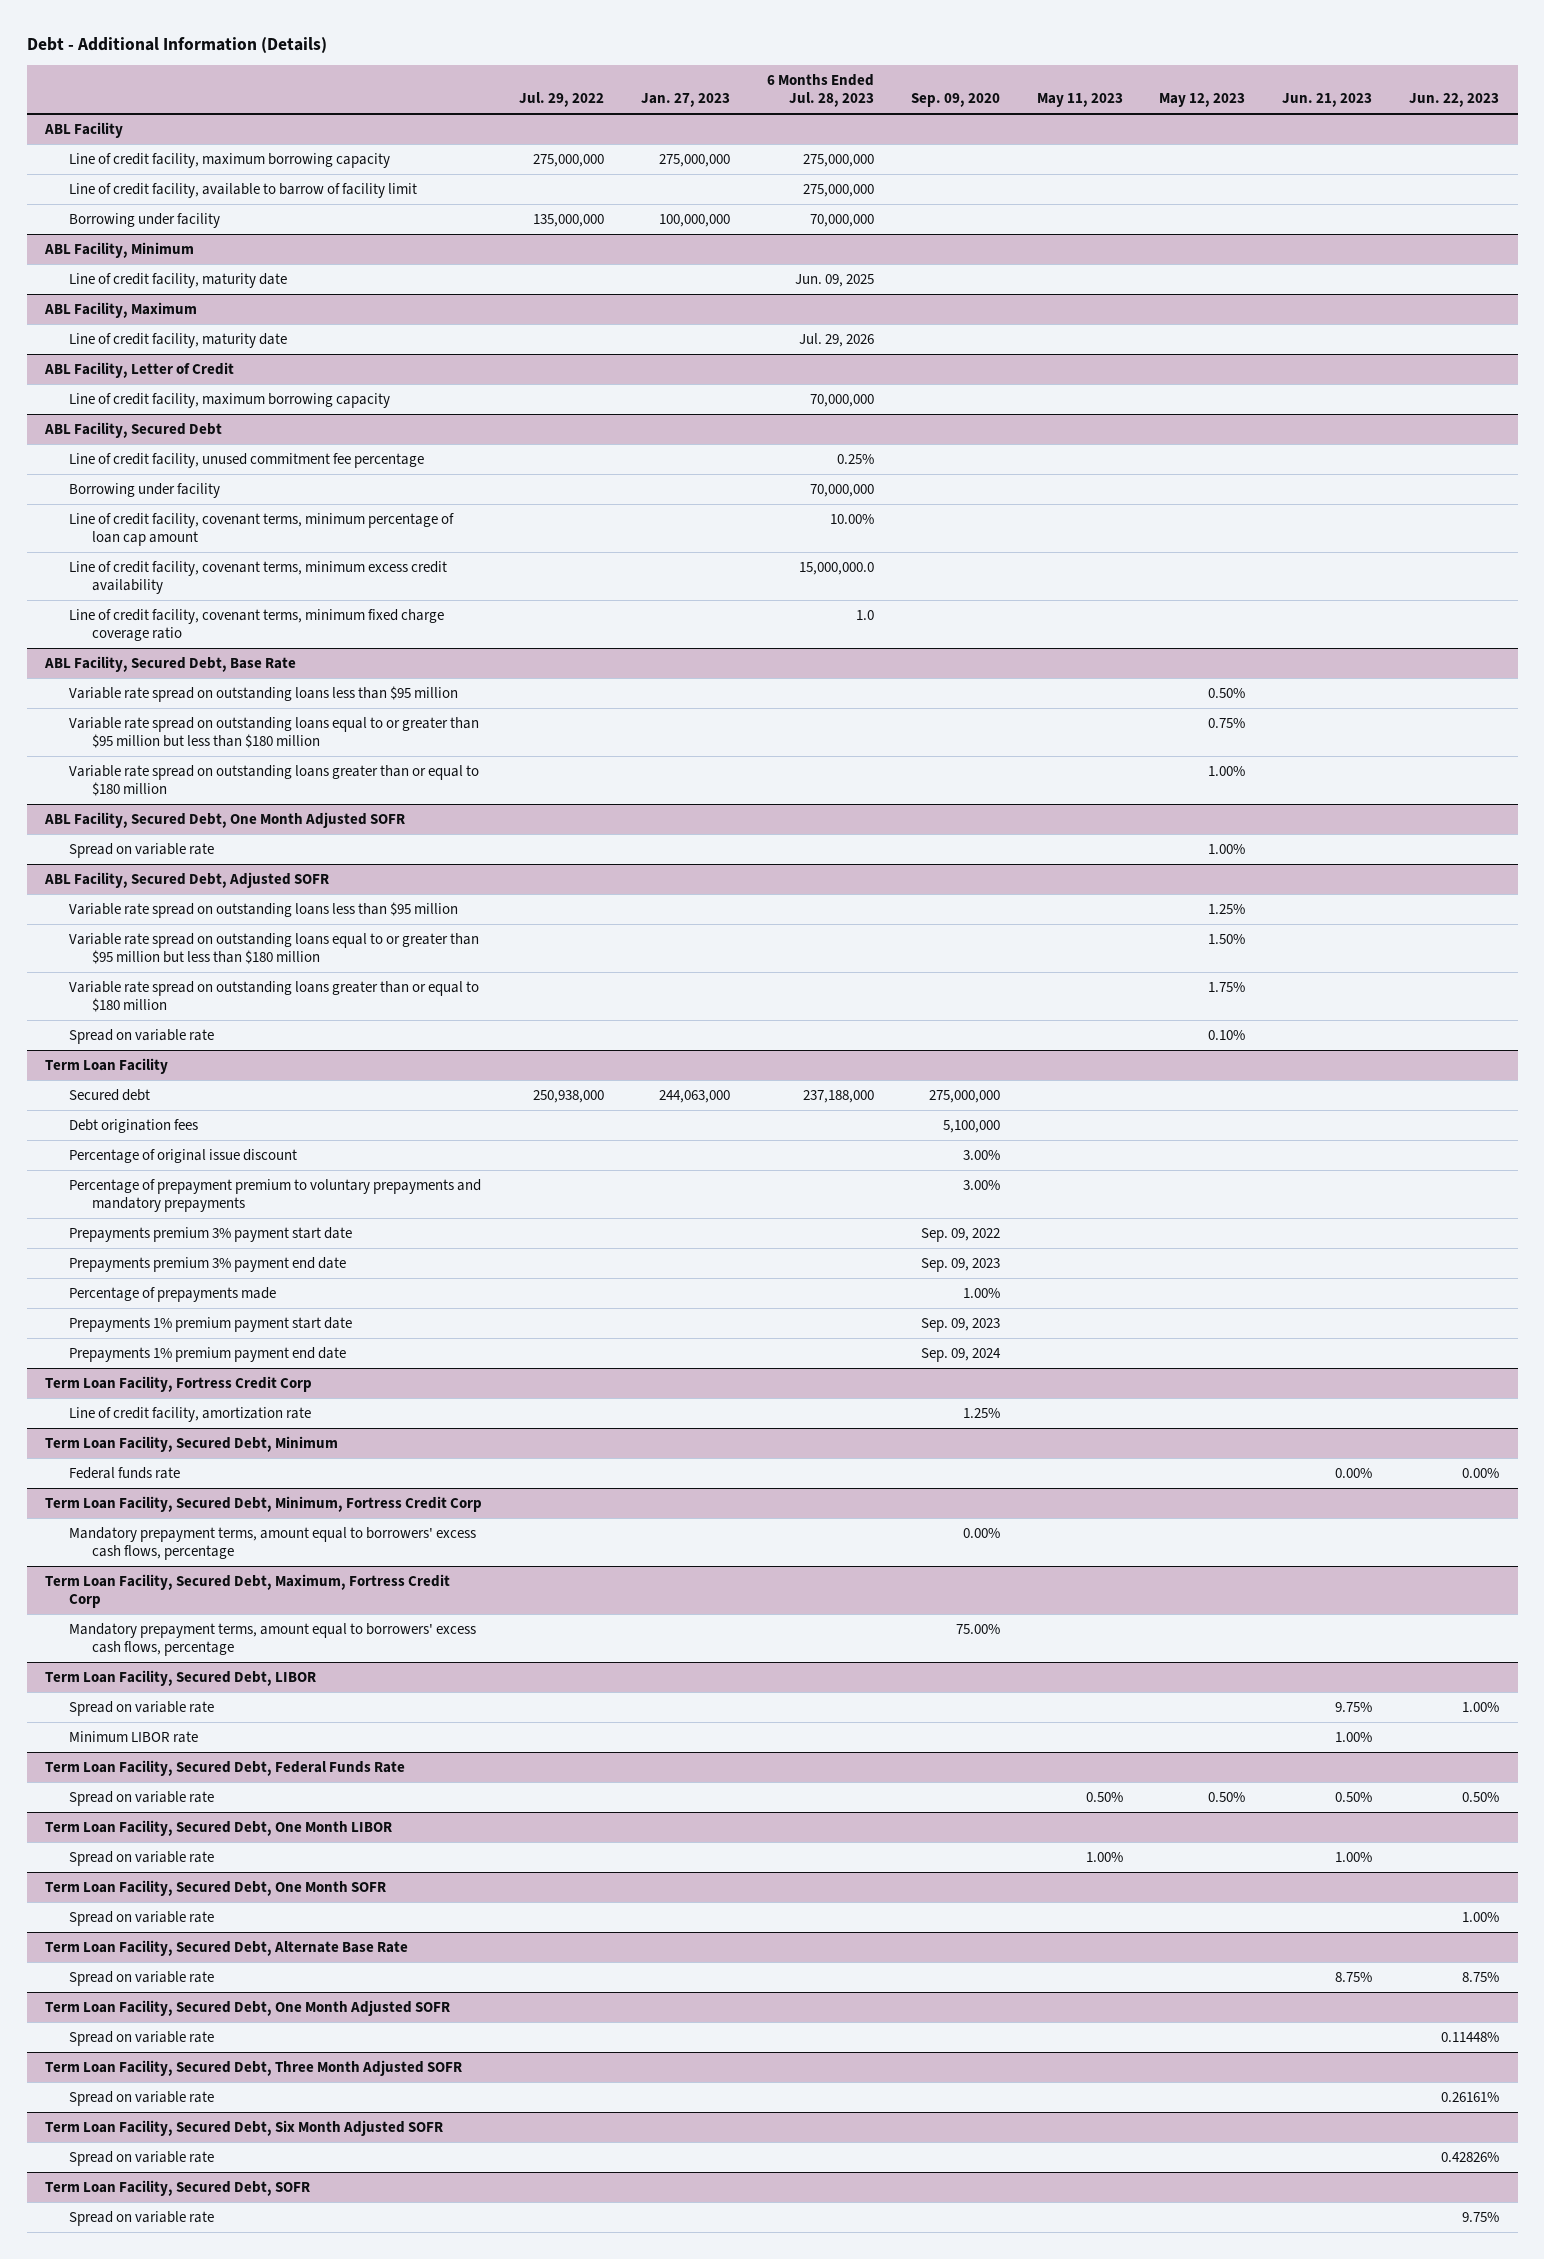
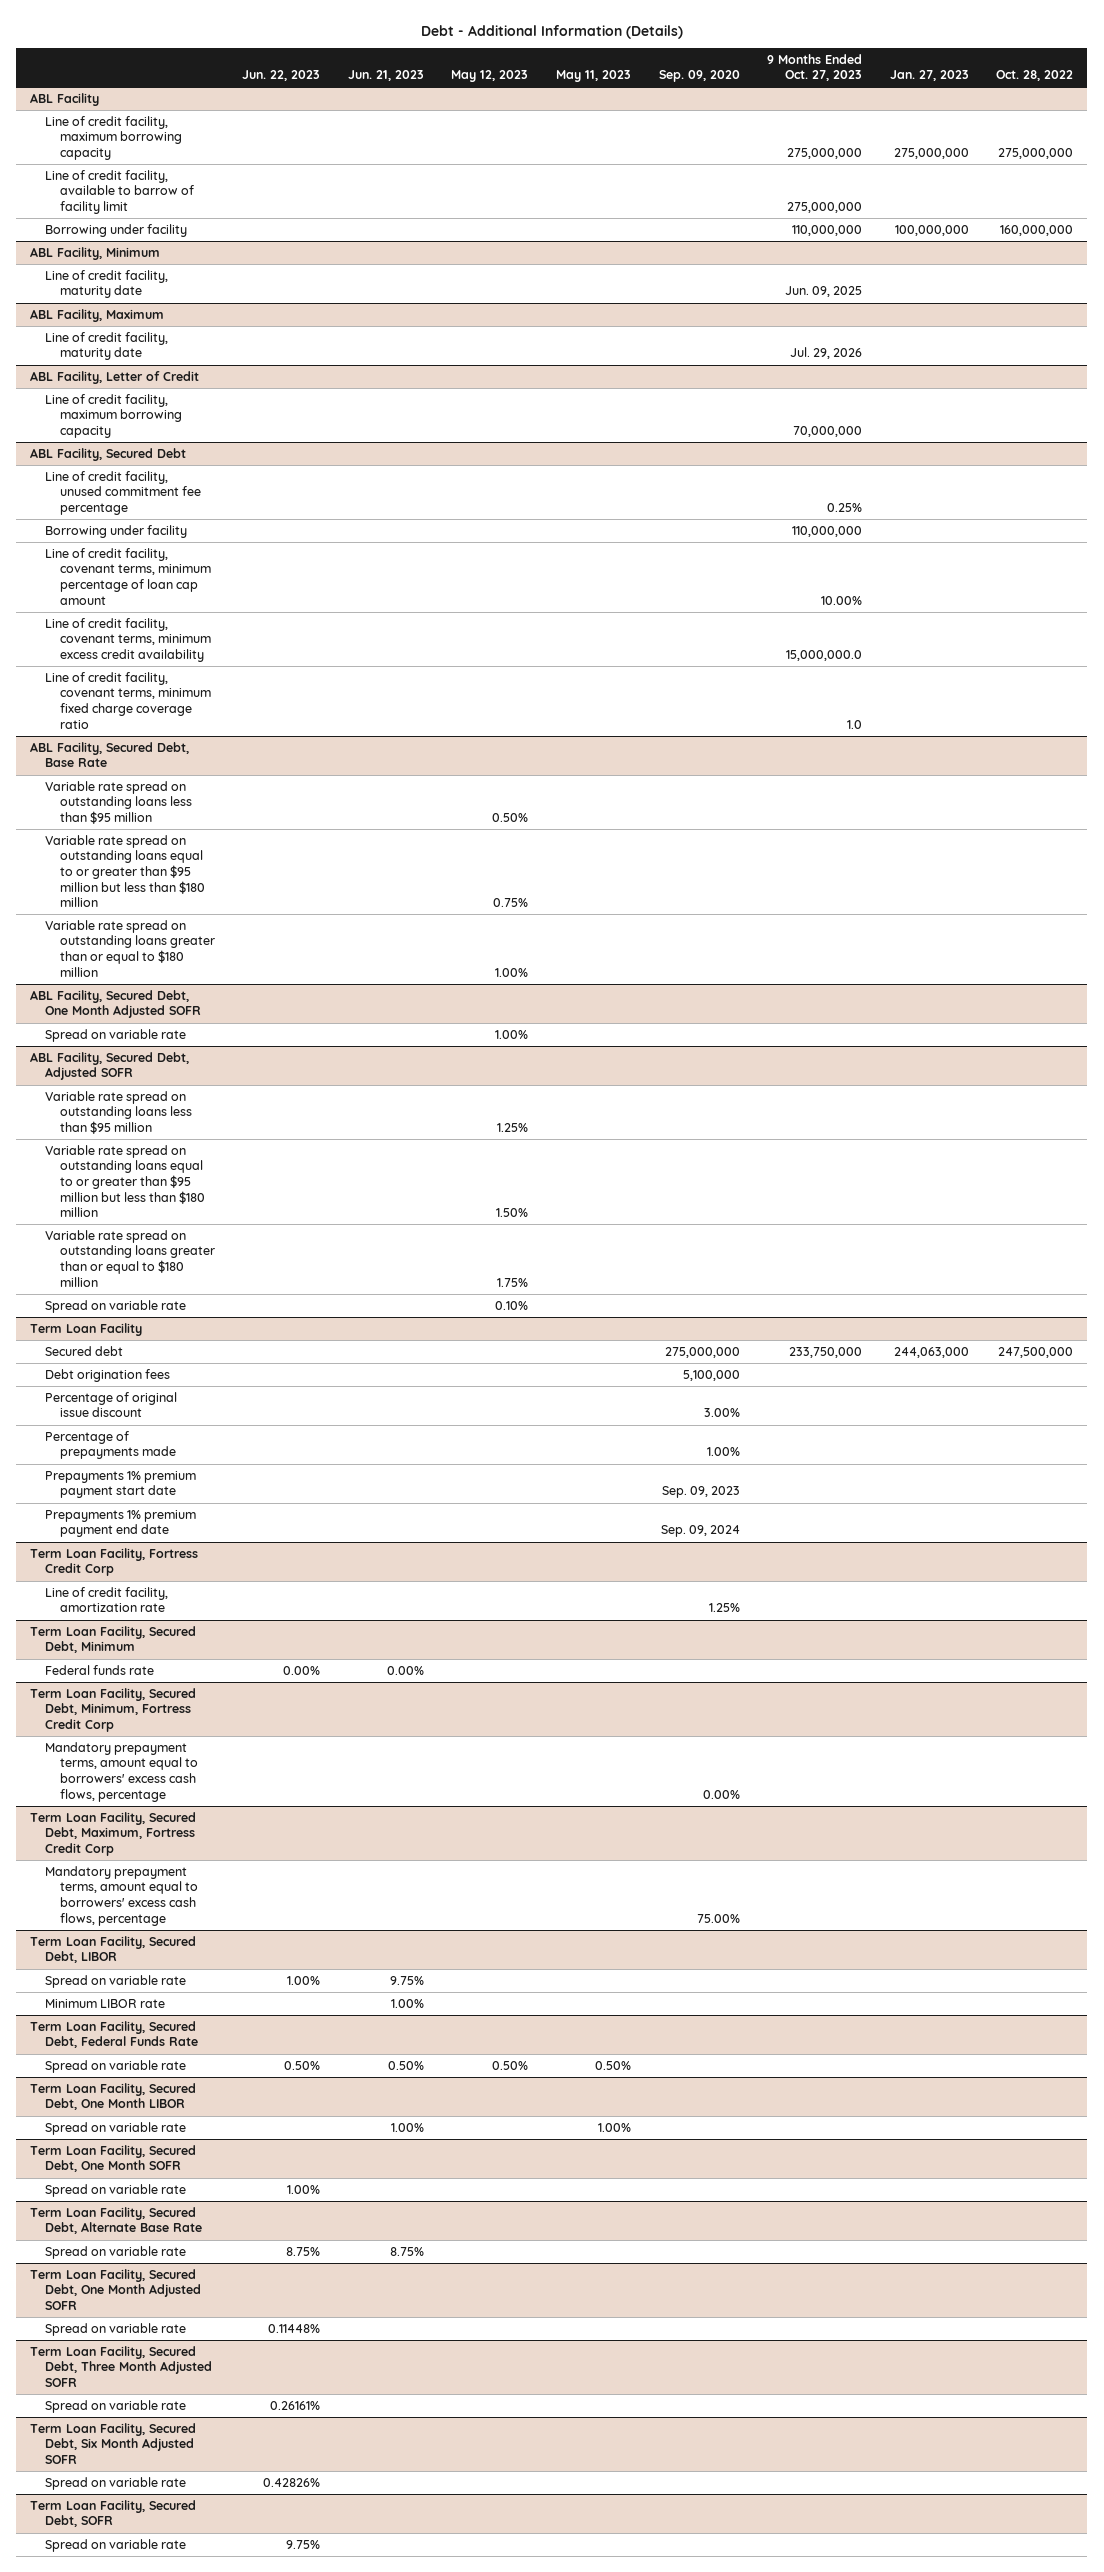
[518,91,604,107] Jul. 29, 2022 -> none
[766,73,874,107] 6 Months Ended Jul. 28, 2023 -> none
none -> [767,53,863,82] 9 Months Ended Oct. 27, 2023
none -> [996,70,1074,82] Oct. 28, 2022
[68,1178,481,1213] Percentage of prepayment premium to voluntary prepayments and mandatory prepayments -> none
[68,1226,352,1242] Prepayments premium 3% payment start date -> none
[68,1256,346,1272] Prepayments premium 3% payment end date -> none

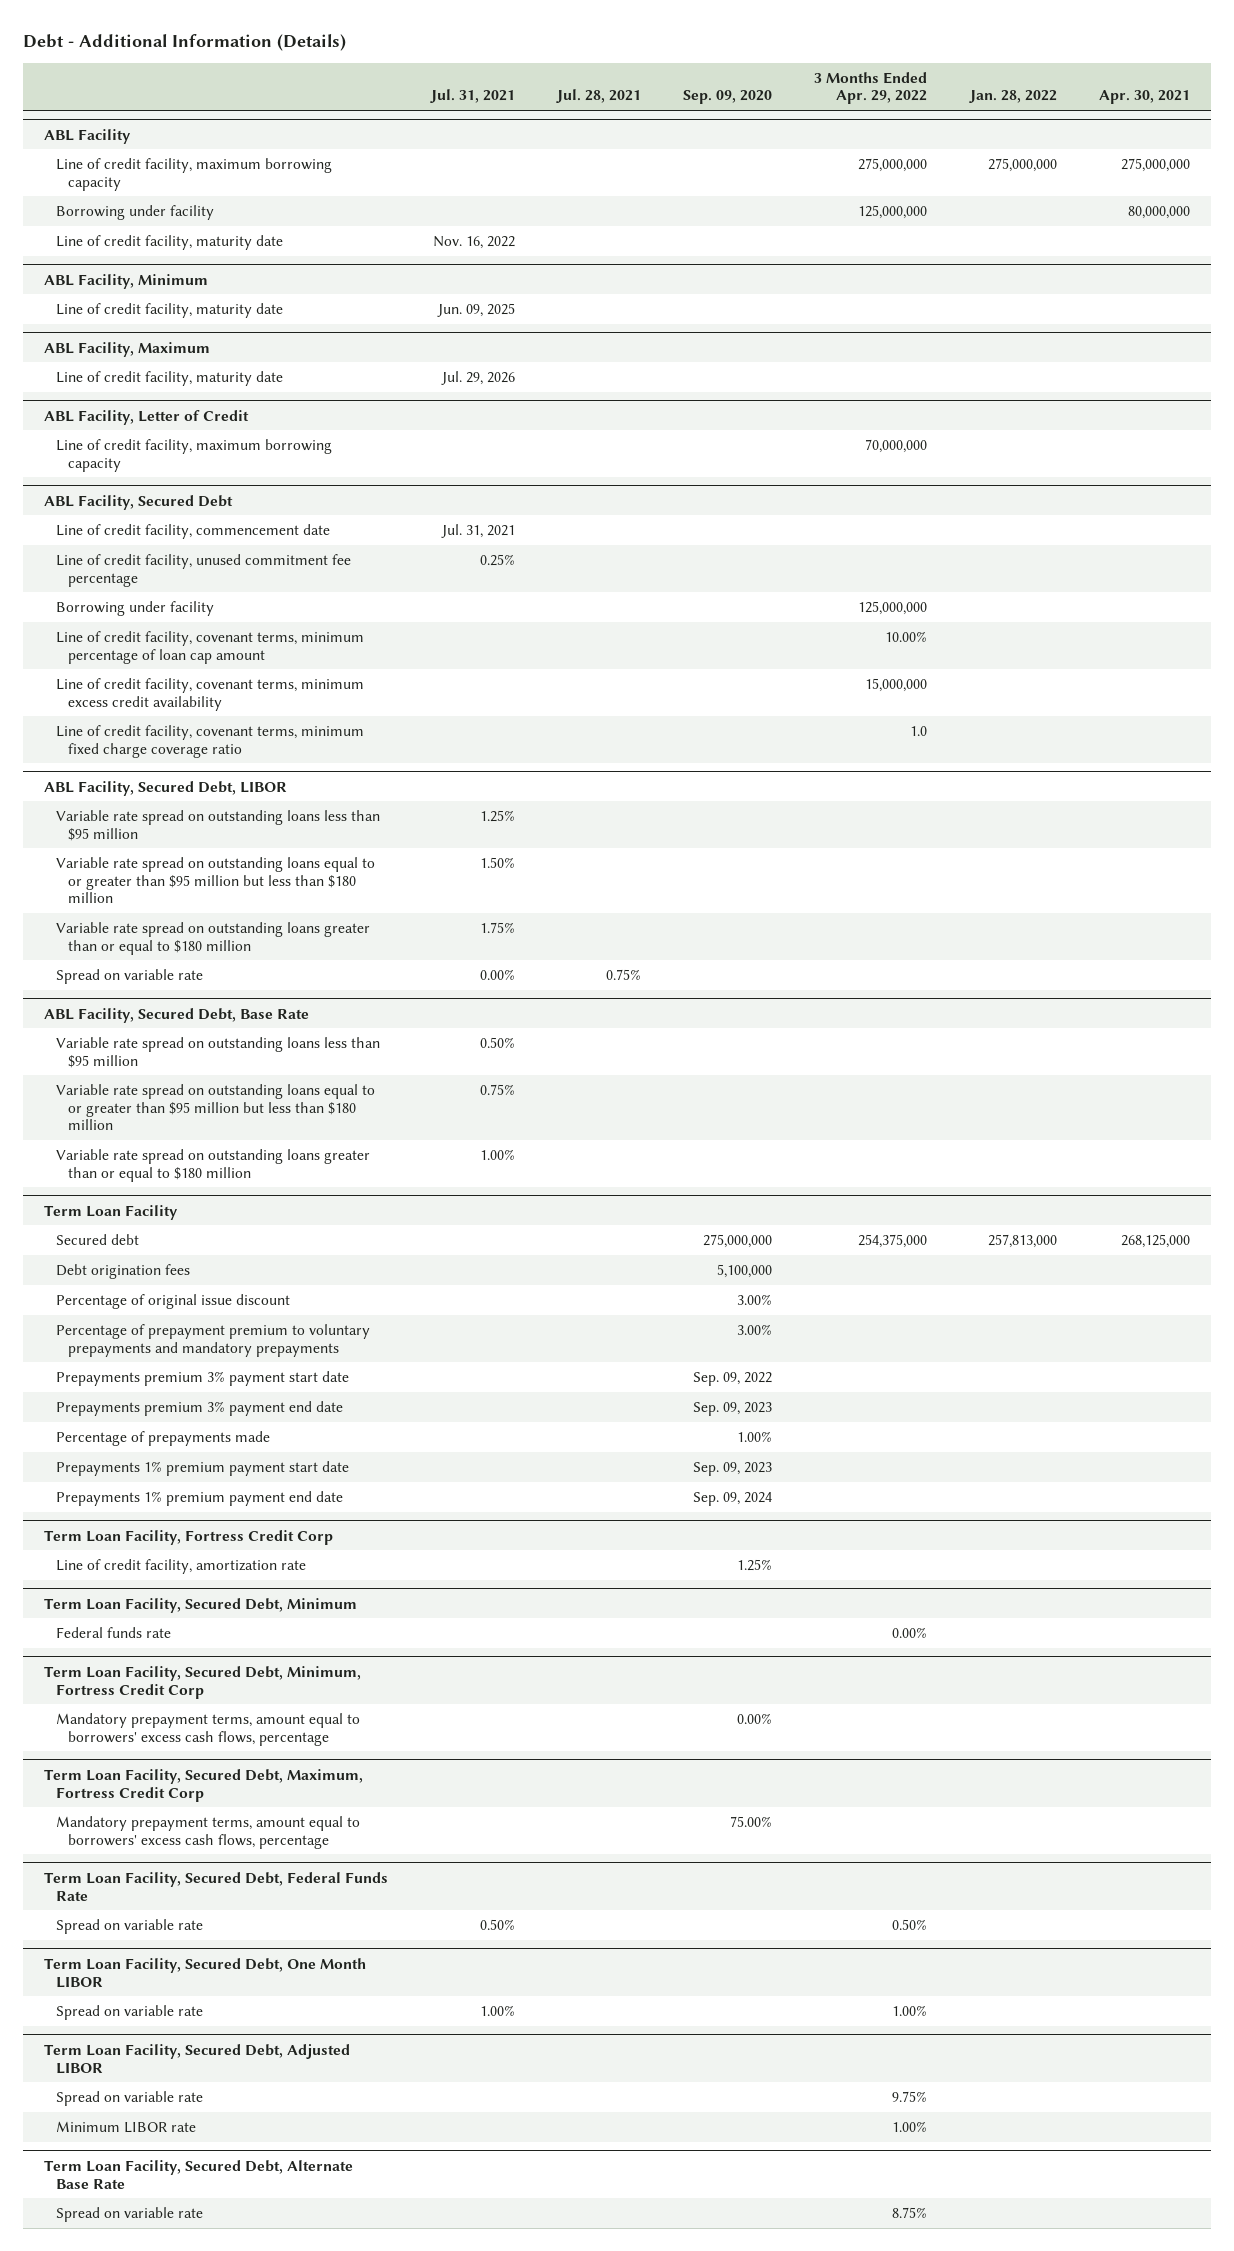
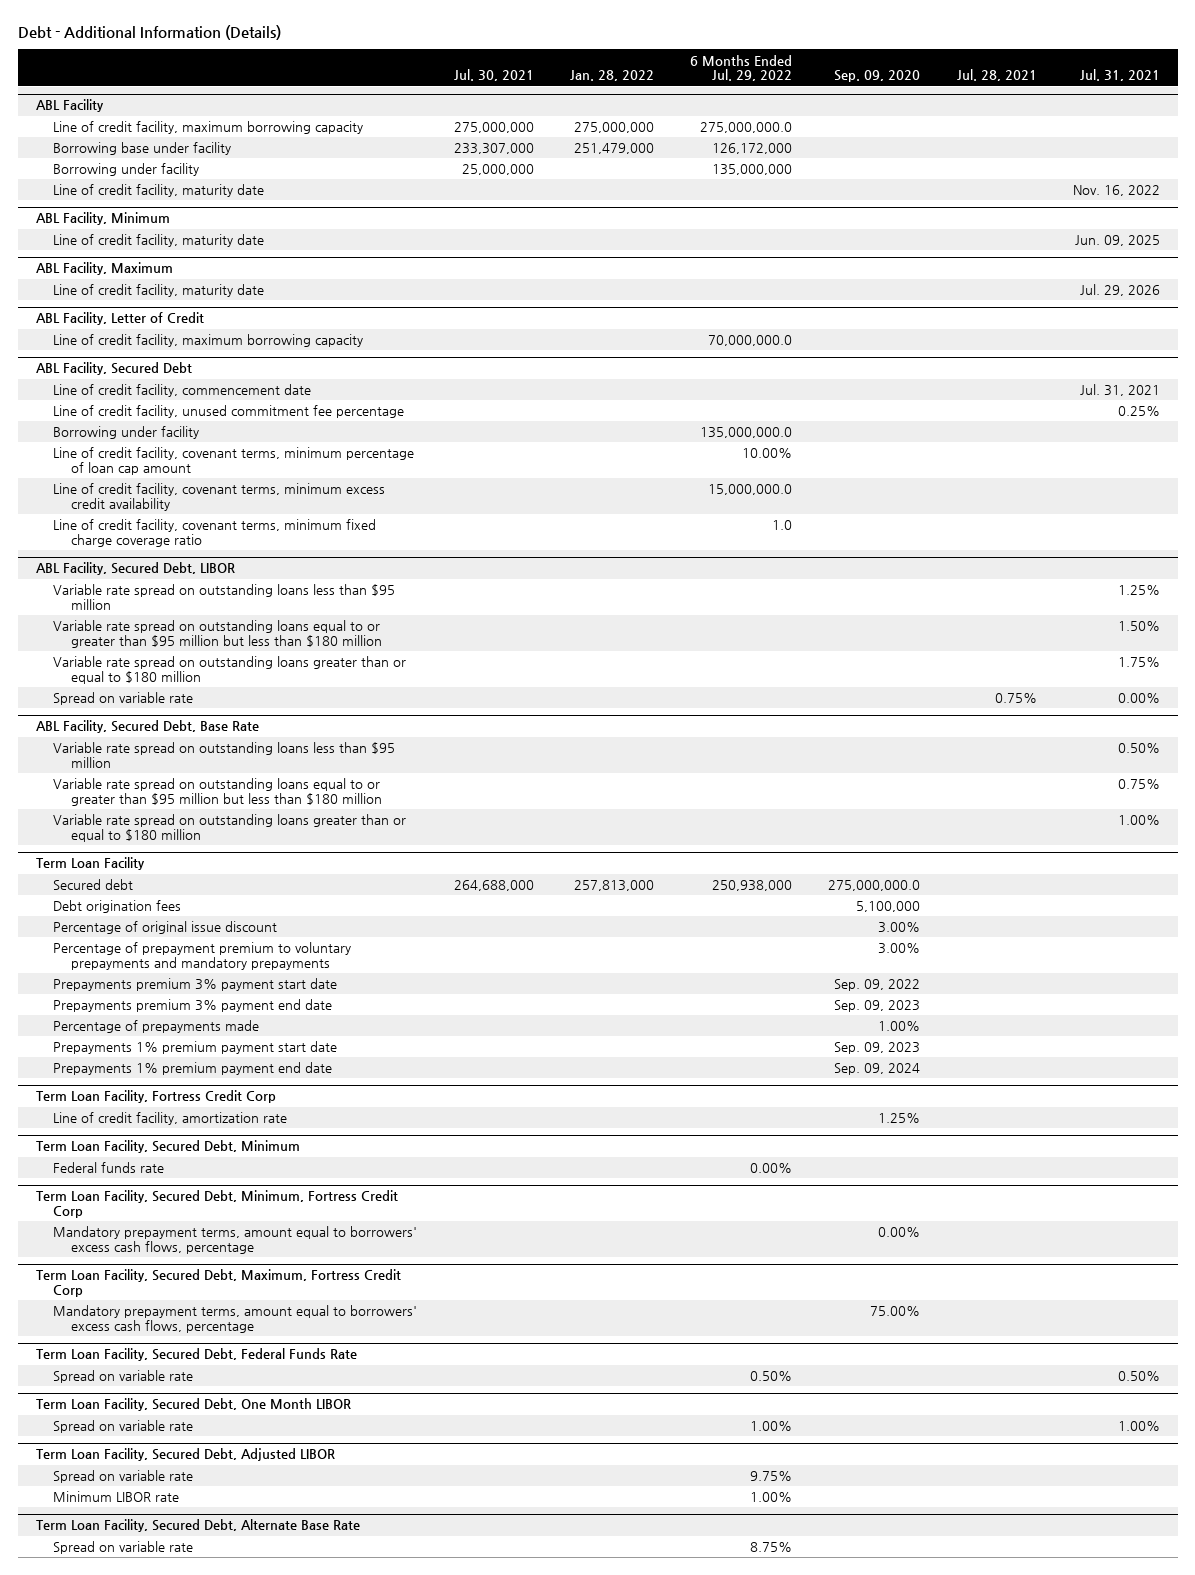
[814,71,928,105] 3 Months Ended Apr. 29, 2022 -> none
[1098,90,1190,105] Apr. 30, 2021 -> none
none -> [453,69,534,82] Jul. 30, 2021
none -> [690,54,793,82] 6 Months Ended Jul. 29, 2022
none -> [53,142,232,156] Borrowing base under facility
[703,1233,773,1248] 275,000,000 -> [828,880,921,892] 275,000,000.0

